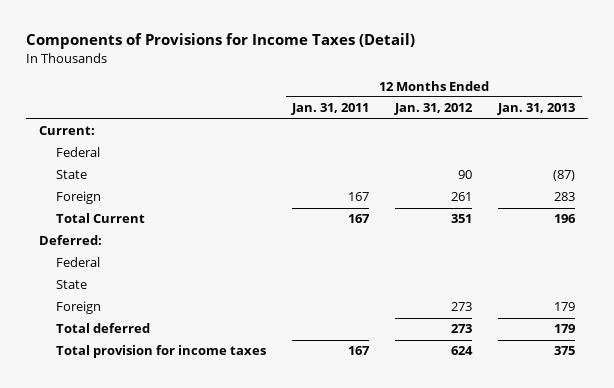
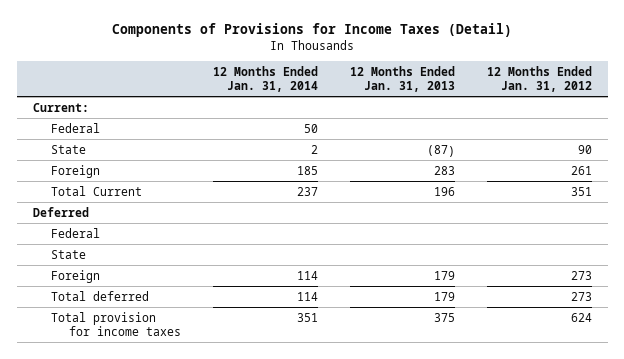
[291,103,370,116] Jan. 31, 2011 -> none
none -> [212,65,318,92] 12 Months Ended Jan. 31, 2014
[38,235,102,246] Deferred: -> [32,206,89,217] Deferred

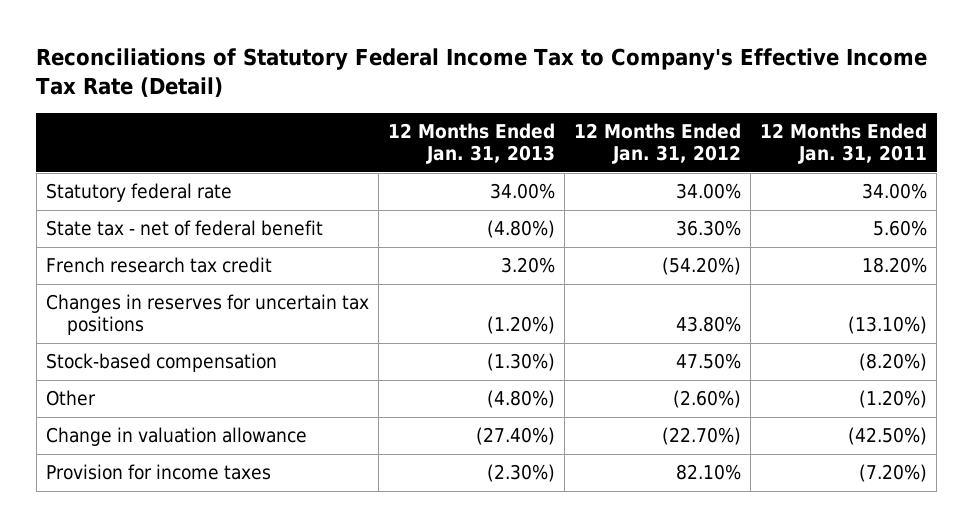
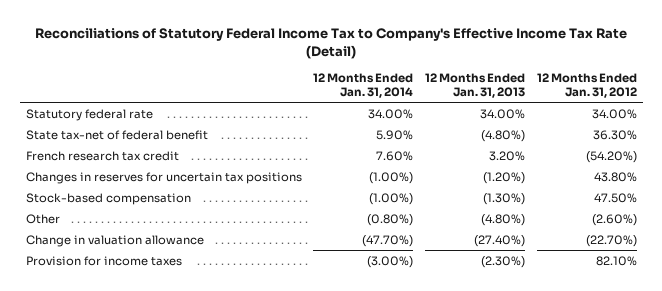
[760,122,928,165] 12 Months Ended Jan. 31, 2011 -> none
none -> [313,72,414,98] 12 Months Ended Jan. 31, 2014
[45,220,323,237] State tax - net of federal benefit -> [25,129,208,140] State tax-net of federal benefit

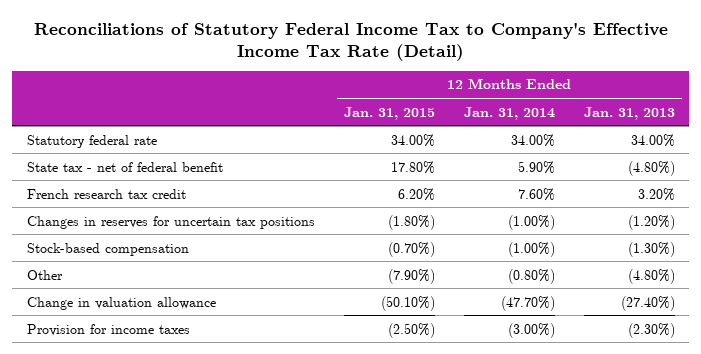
[536,72,637,98] 12 Months Ended Jan. 31, 2012 -> none
none -> [343,106,435,120] Jan. 31, 2015
[25,129,208,140] State tax-net of federal benefit -> [26,161,223,172] State tax - net of federal benefit

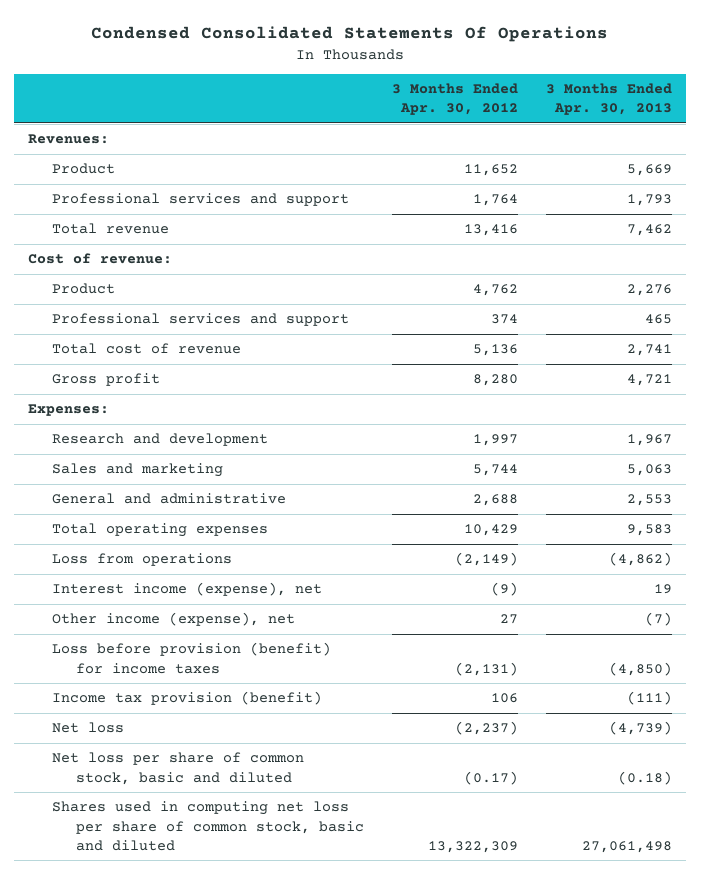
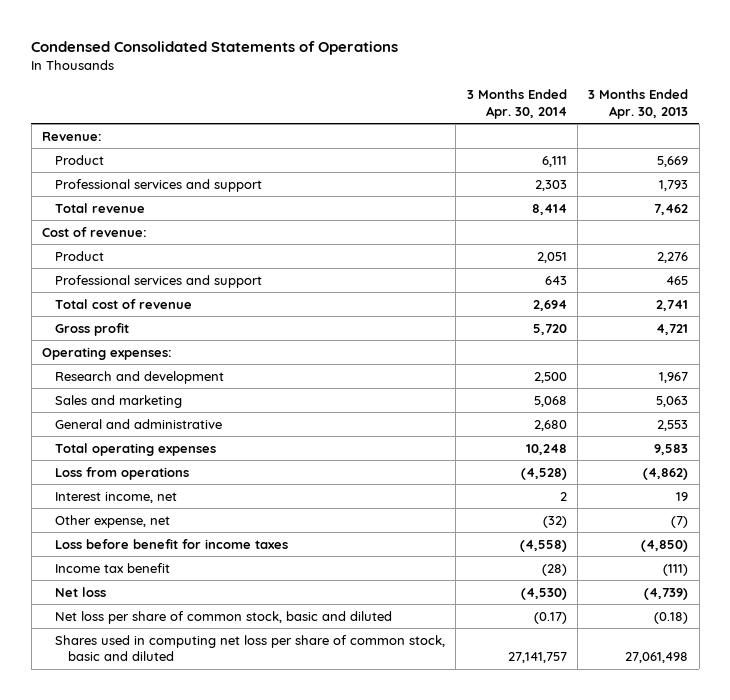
[91,26,609,43] Condensed Consolidated Statements Of Operations -> [31,40,399,55] Condensed Consolidated Statements of Operations
[392,83,519,116] 3 Months Ended Apr. 30, 2012 -> none
none -> [466,89,567,120] 3 Months Ended Apr. 30, 2014
[28,134,110,145] Revenues: -> [42,131,103,141] Revenue:
[28,404,110,417] Expenses: -> [42,346,173,360] Operating expenses:
[52,582,323,597] Interest income (expense), net -> [55,491,178,503] Interest income, net
[52,612,296,627] Other income (expense), net -> [55,514,171,528] Other expense, net
[52,642,332,674] Loss before provision (benefit) for income taxes -> [55,538,289,549] Loss before benefit for income taxes
[52,691,323,706] Income tax provision (benefit) -> [55,562,171,573] Income tax benefit

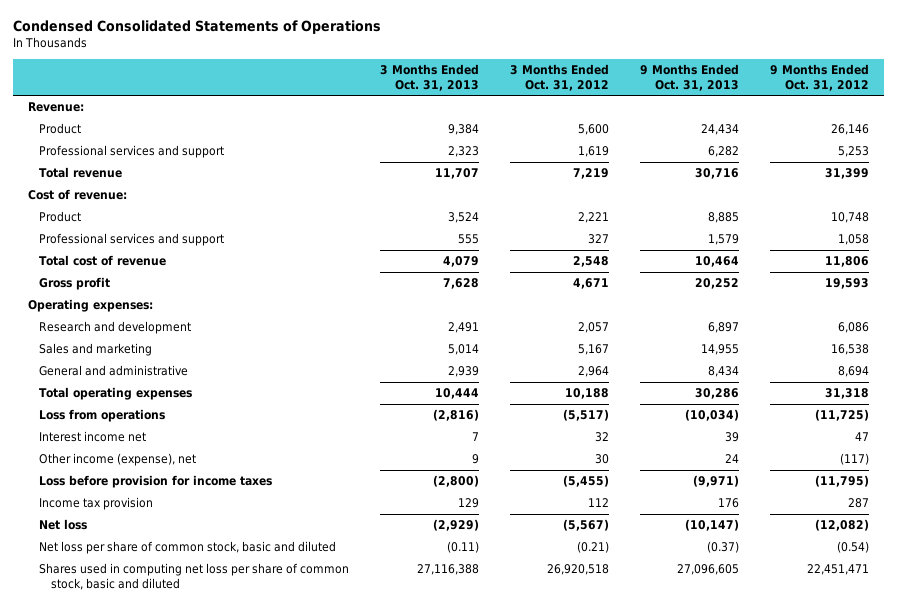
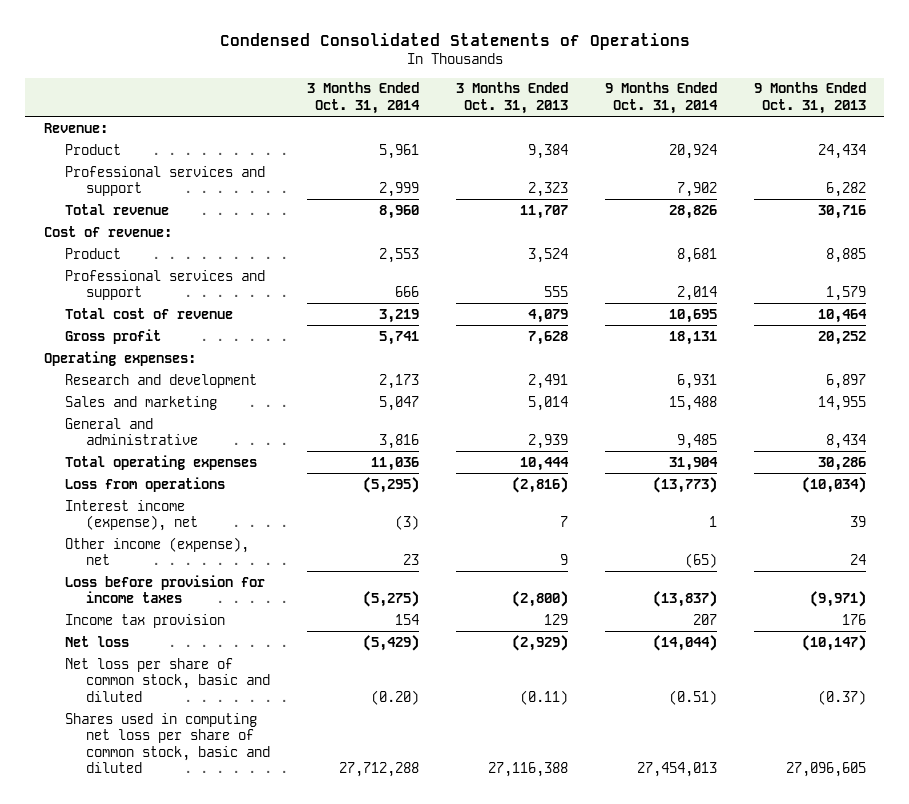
[510,63,610,91] 3 Months Ended Oct. 31, 2012 -> none
[769,63,869,91] 9 Months Ended Oct. 31, 2012 -> none
none -> [306,82,420,114] 3 Months Ended Oct. 31, 2014
none -> [604,82,718,114] 9 Months Ended Oct. 31, 2014
[39,431,147,443] Interest income net -> [64,499,198,532] Interest income (expense), net

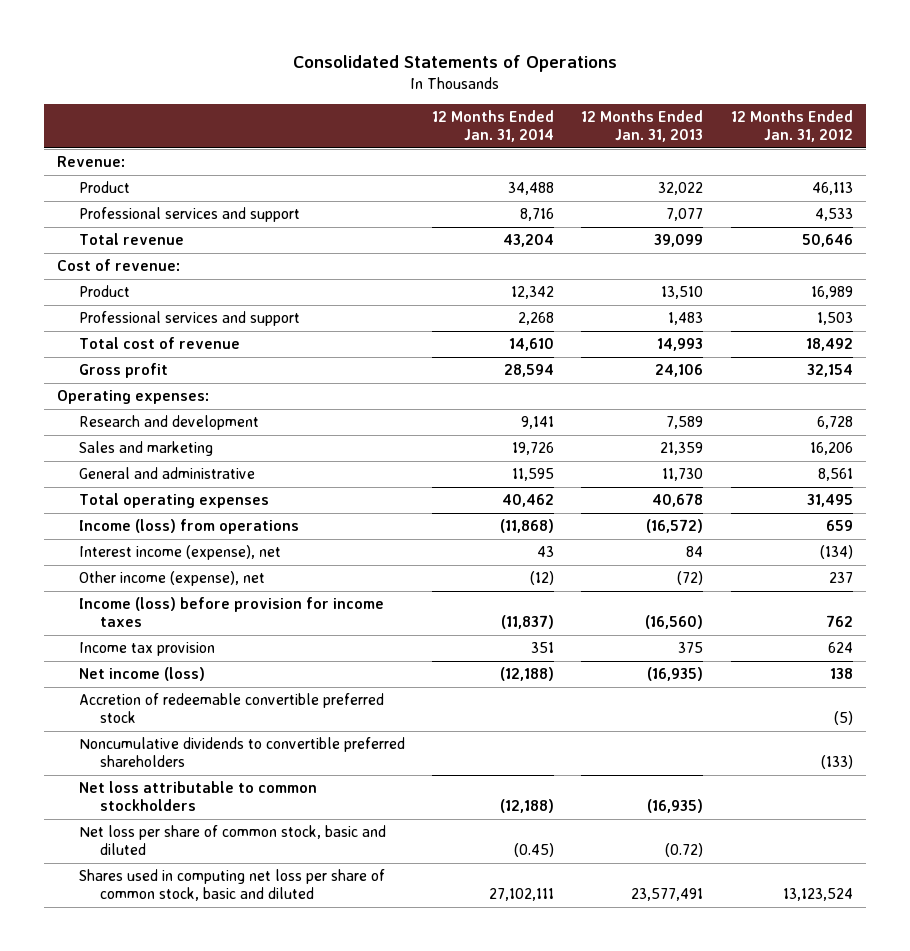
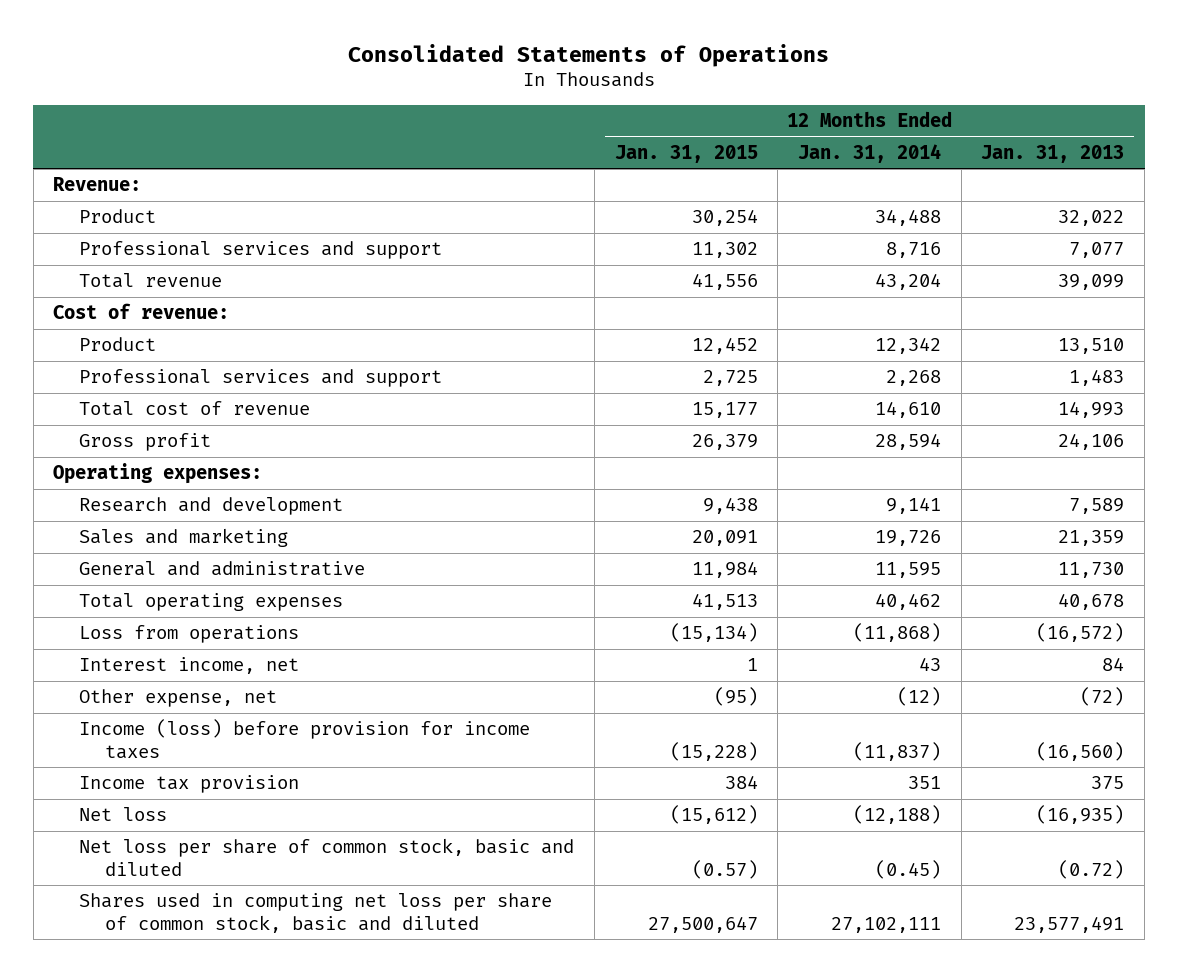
[730,110,853,143] 12 Months Ended Jan. 31, 2012 -> none
none -> [614,144,758,163] Jan. 31, 2015
[78,519,299,535] Income (loss) from operations -> [79,625,300,644] Loss from operations
[78,545,281,561] Interest income (expense), net -> [79,657,300,675] Interest income, net
[78,571,265,587] Other income (expense), net -> [79,689,278,708] Other expense, net
[78,693,384,724] Accretion of redeemable convertible preferred stock -> none
[78,737,405,768] Noncumulative dividends to convertible preferred shareholders -> none
[78,781,317,812] Net loss attributable to common stockholders -> none
[78,667,205,682] Net income (loss) -> [79,807,168,822] Net loss

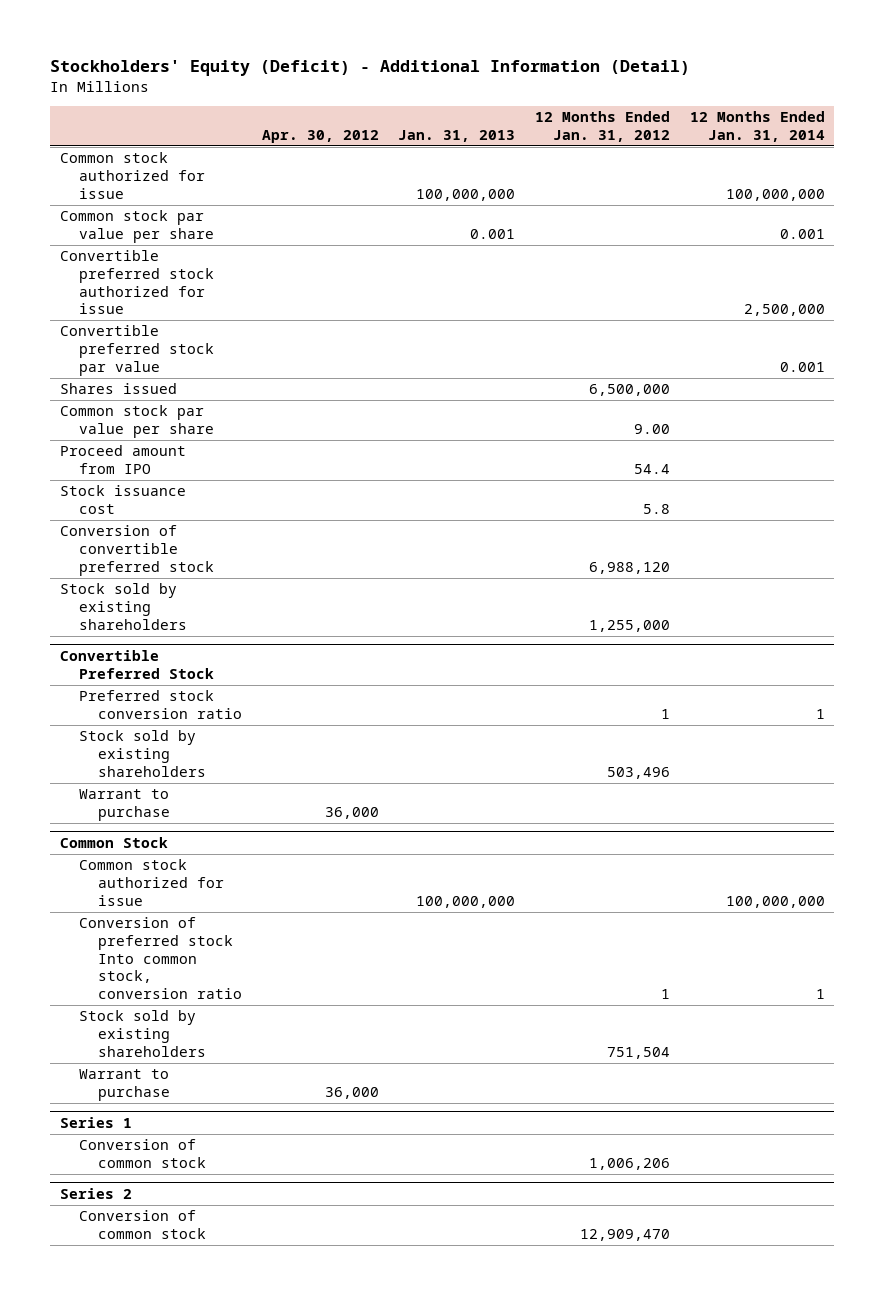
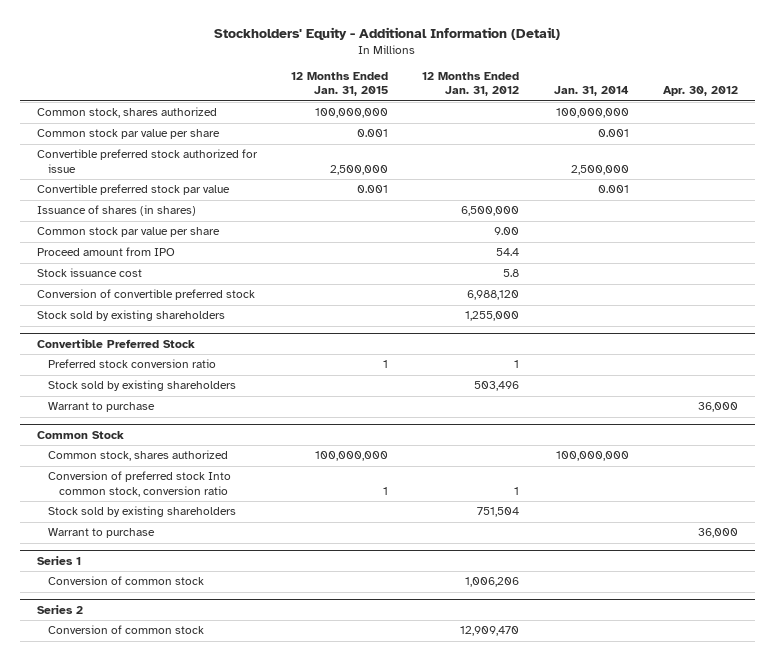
[49,60,690,77] Stockholders' Equity (Deficit) - Additional Information (Detail) -> [214,26,561,40] Stockholders' Equity - Additional Information (Detail)
[398,129,516,142] Jan. 31, 2013 -> none
[689,111,825,142] 12 Months Ended Jan. 31, 2014 -> none
none -> [291,72,389,97] 12 Months Ended Jan. 31, 2015
none -> [553,86,629,97] Jan. 31, 2014
[59,152,205,199] Common stock authorized for issue -> [36,107,217,119] Common stock, shares authorized
[59,383,177,395] Shares issued -> [36,205,196,217] Issuance of shares (in shares)
[78,859,225,906] Common stock authorized for issue -> [47,450,228,462] Common stock, shares authorized

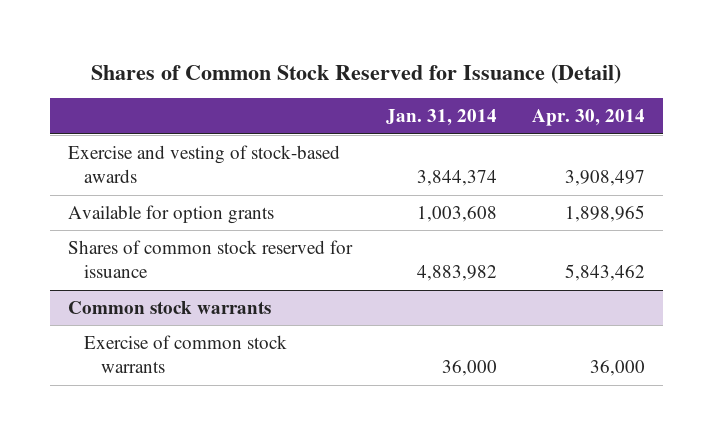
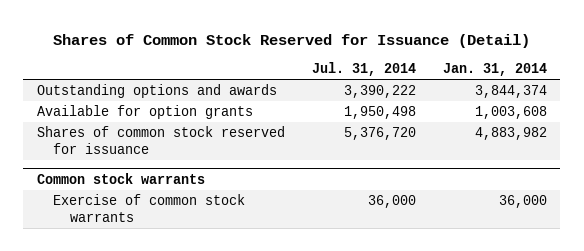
[532,109,646,127] Apr. 30, 2014 -> none
none -> [311,62,416,77] Jul. 31, 2014
[67,144,340,184] Exercise and vesting of stock-based awards -> [36,84,277,99] Outstanding options and awards

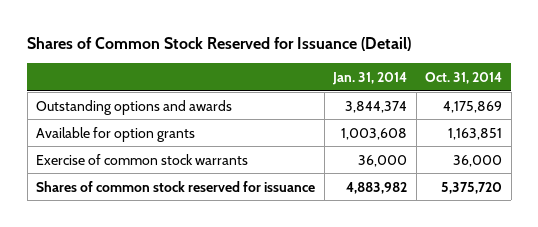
[311,62,416,77] Jul. 31, 2014 -> none
none -> [425,72,503,85] Oct. 31, 2014
[36,172,205,184] Common stock warrants -> none
[36,126,285,155] Shares of common stock reserved for issuance -> [36,180,316,192] Shares of common stock reserved for issuance

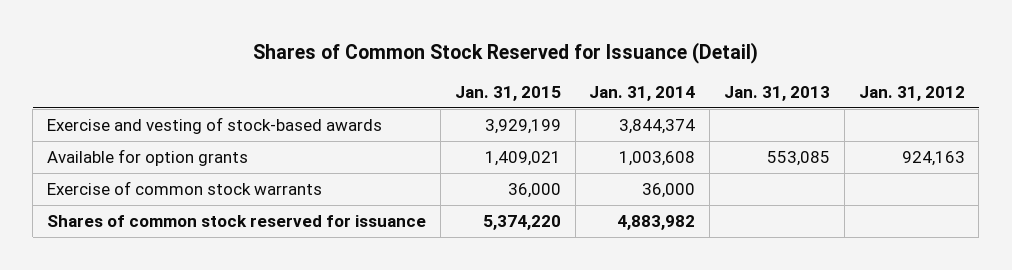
[425,72,503,85] Oct. 31, 2014 -> none
none -> [454,85,561,101] Jan. 31, 2015
none -> [723,85,830,101] Jan. 31, 2013
none -> [858,85,965,101] Jan. 31, 2012
[36,99,233,115] Outstanding options and awards -> [47,116,383,134] Exercise and vesting of stock-based awards

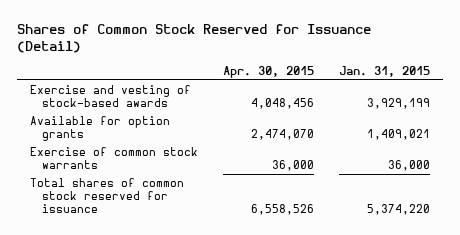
[589,85,696,101] Jan. 31, 2014 -> none
[723,85,830,101] Jan. 31, 2013 -> none
[858,85,965,101] Jan. 31, 2012 -> none
none -> [222,66,314,79] Apr. 30, 2015
[47,214,427,227] Shares of common stock reserved for issuance -> [29,178,184,213] Total shares of common stock reserved for issuance

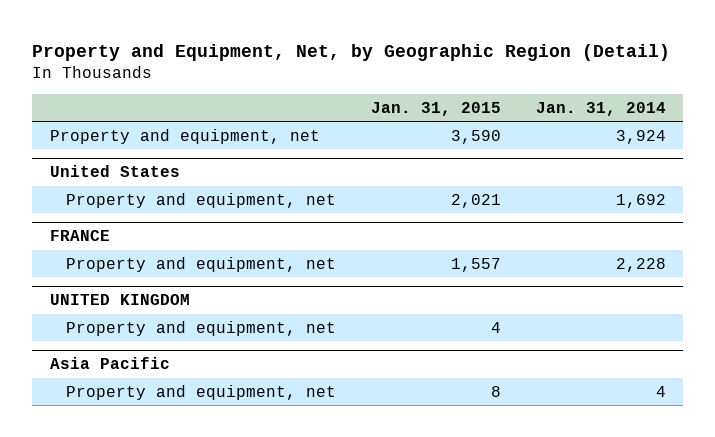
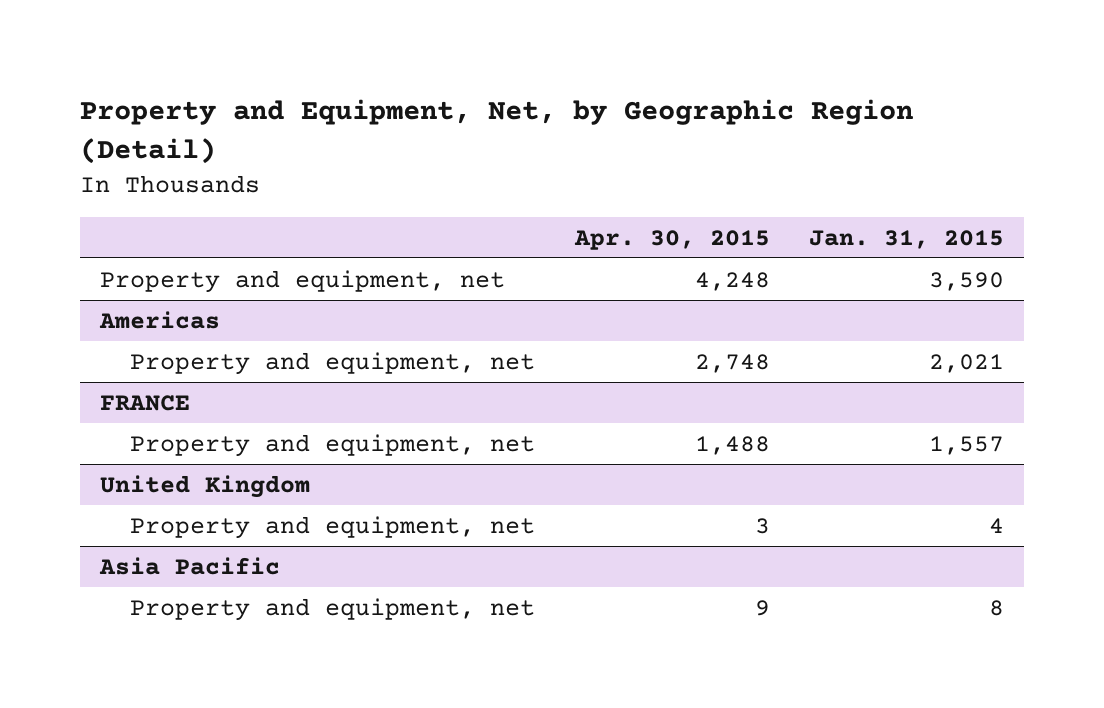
[535,101,666,116] Jan. 31, 2014 -> none
none -> [573,229,770,250] Apr. 30, 2015
[49,165,180,178] United States -> none
none -> [99,310,221,329] Americas
[49,294,190,306] UNITED KINGDOM -> [100,474,311,498] United Kingdom

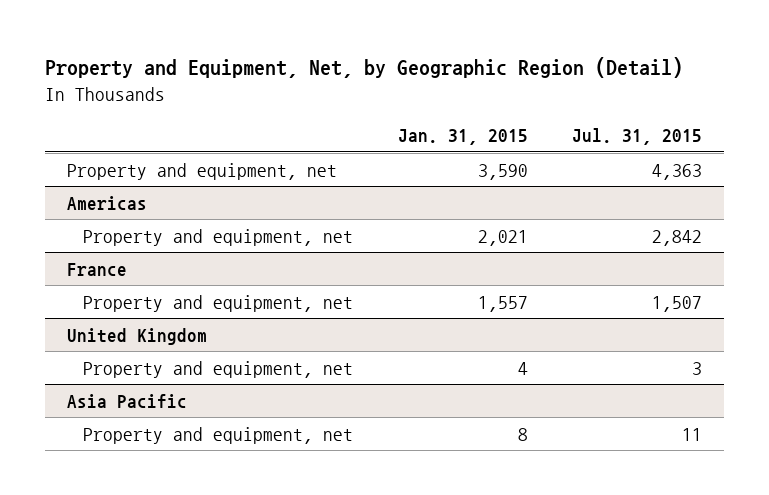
[573,229,770,250] Apr. 30, 2015 -> none
none -> [572,127,703,145] Jul. 31, 2015
[100,394,191,411] FRANCE -> [67,262,128,277] France

